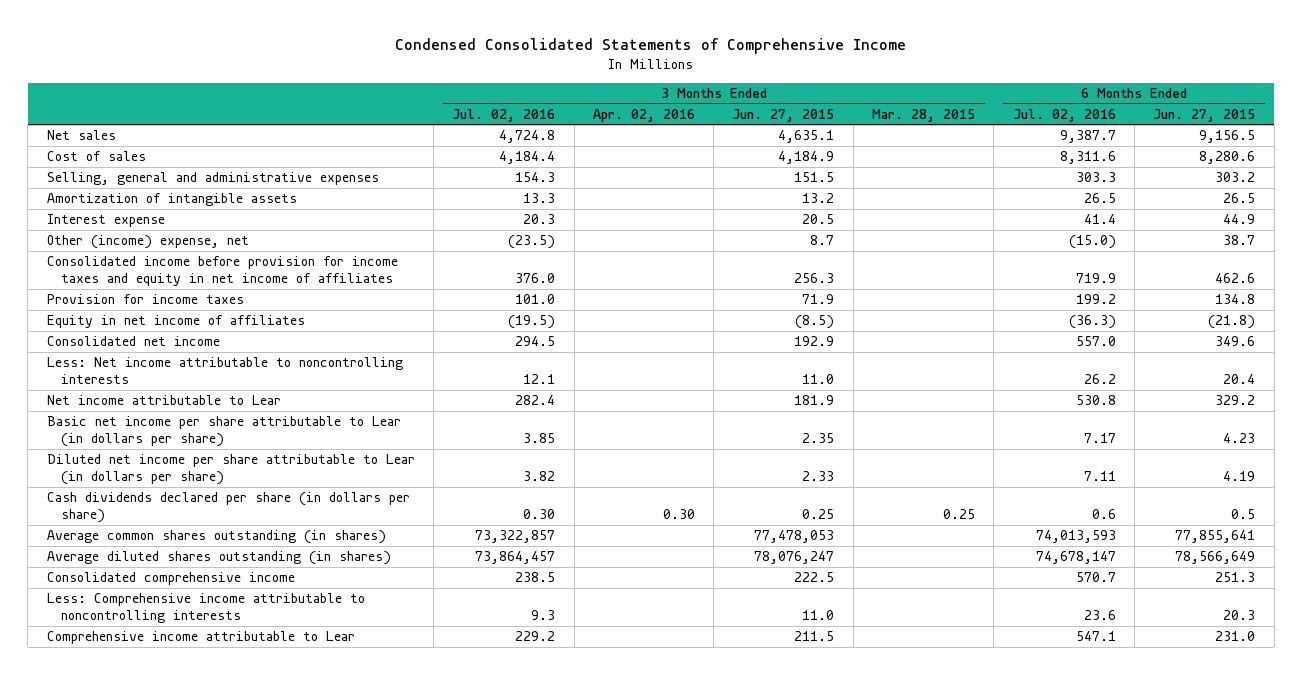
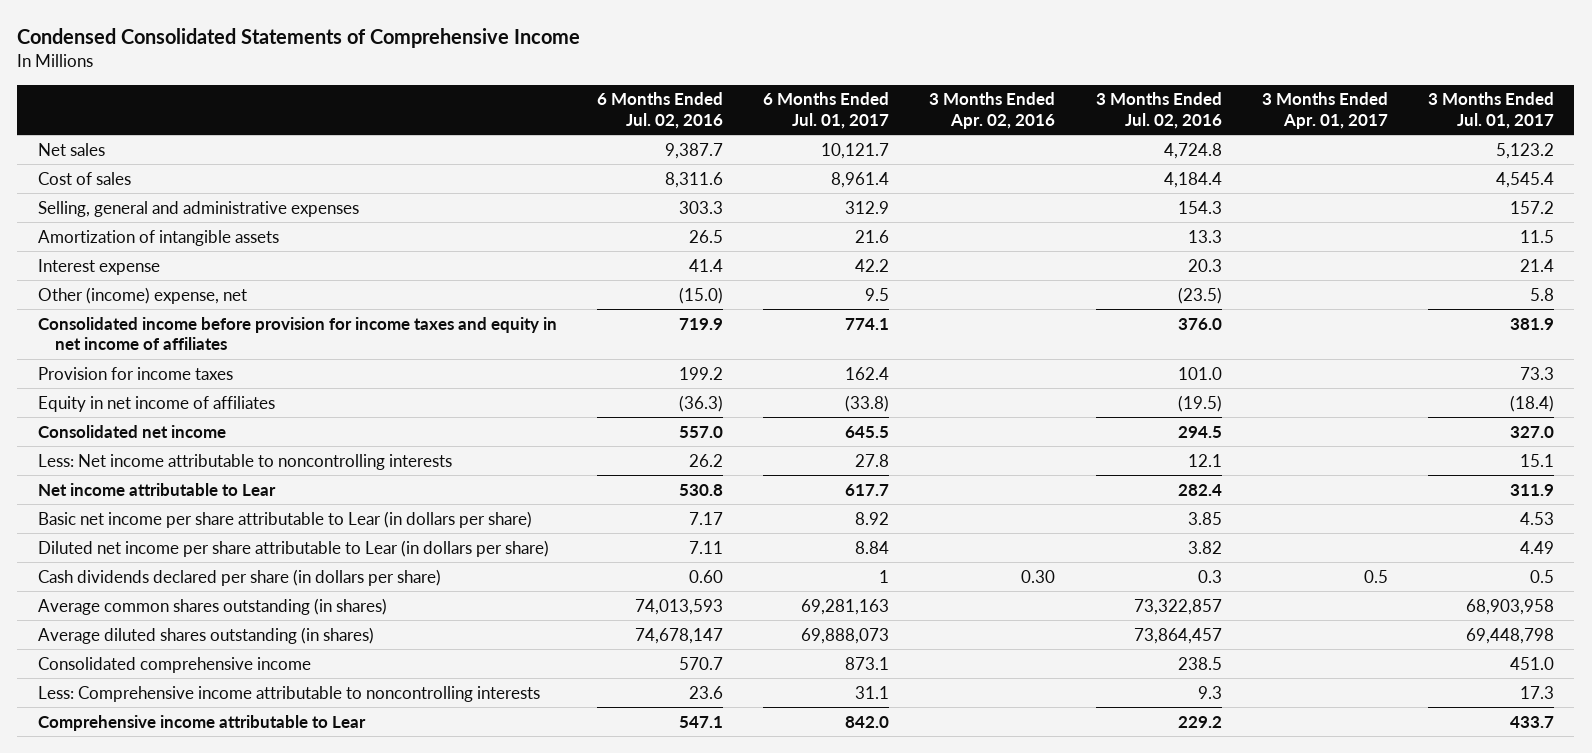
[732,108,835,122] Jun. 27, 2015 -> none
[872,108,976,122] Mar. 28, 2015 -> none
[1153,108,1256,122] Jun. 27, 2015 -> none
none -> [763,92,890,129] 6 Months Ended Jul. 01, 2017
none -> [1261,92,1388,129] 3 Months Ended Apr. 01, 2017
none -> [1428,92,1555,129] 3 Months Ended Jul. 01, 2017
[523,509,556,520] 0.30 -> [1197,569,1222,583] 0.3
[1091,509,1116,520] 0.6 -> [688,569,723,583] 0.60

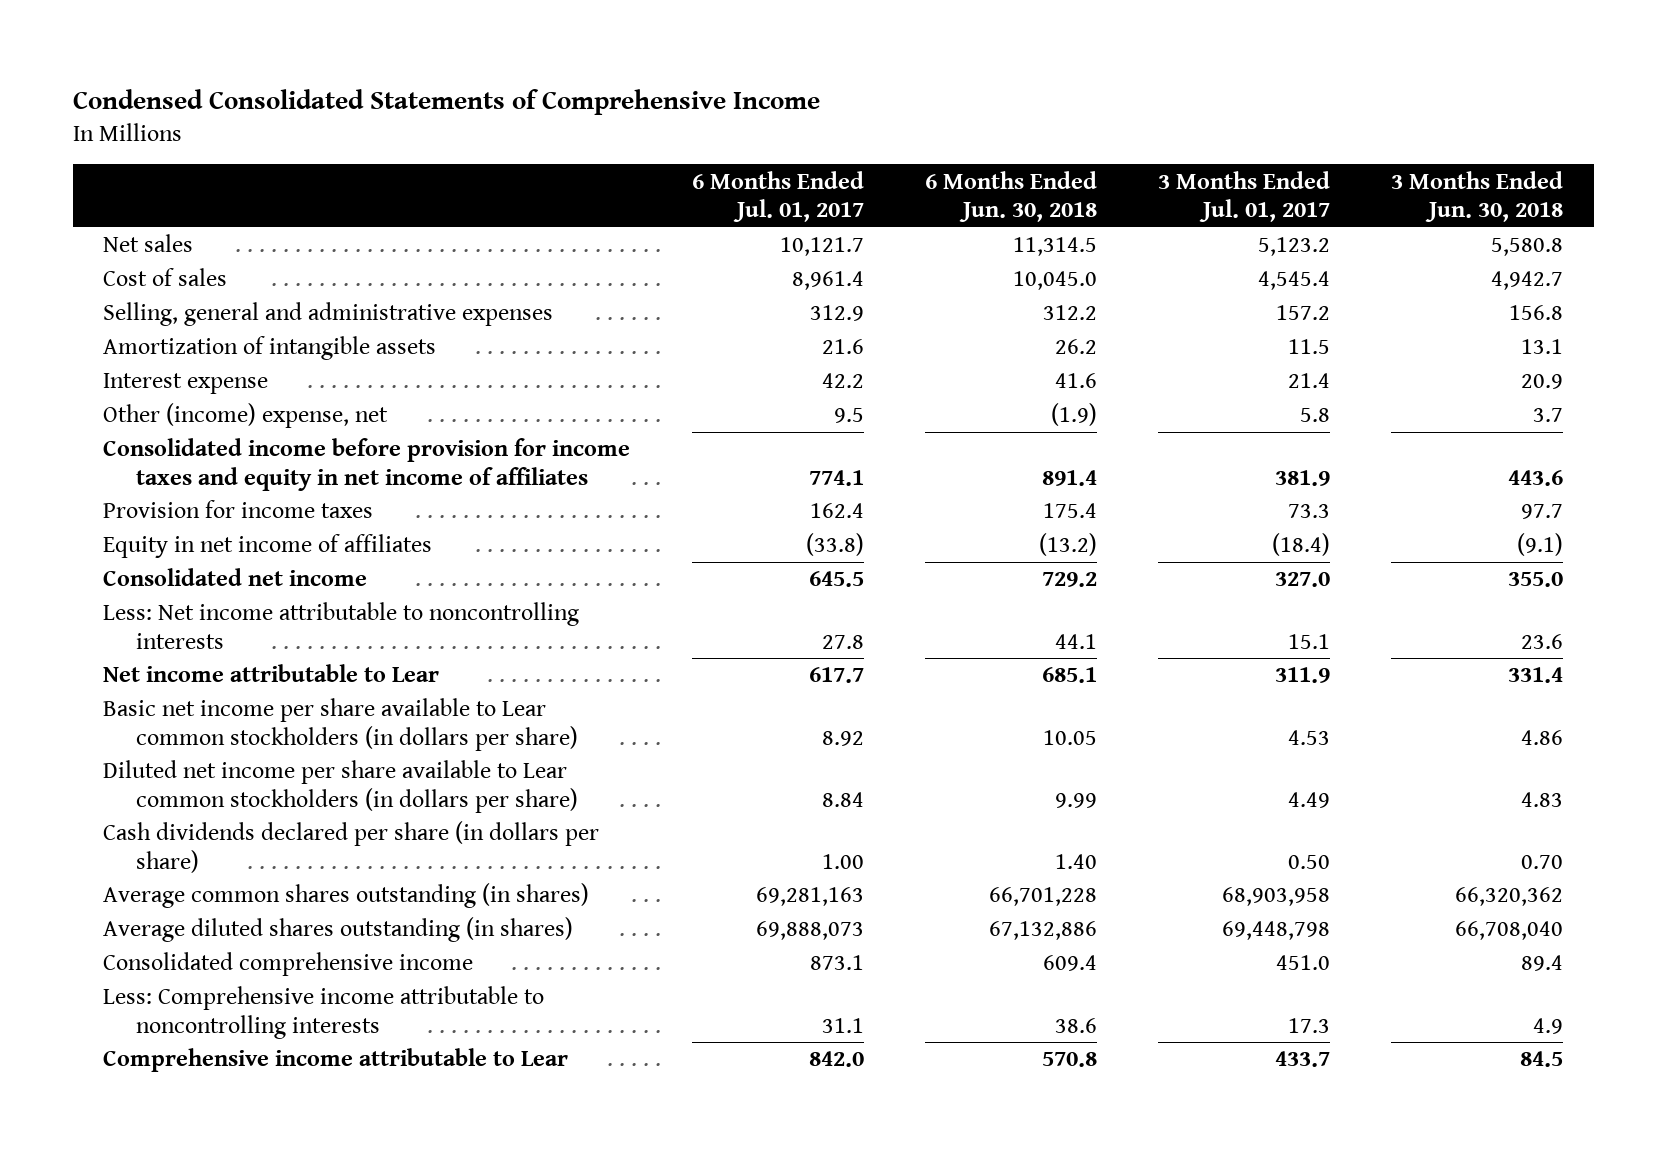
[596,92,723,129] 6 Months Ended Jul. 02, 2016 -> none
[929,92,1056,129] 3 Months Ended Apr. 02, 2016 -> none
[1095,92,1222,129] 3 Months Ended Jul. 02, 2016 -> none
[1261,92,1388,129] 3 Months Ended Apr. 01, 2017 -> none
none -> [924,170,1097,222] 6 Months Ended Jun. 30, 2018
none -> [1391,170,1564,222] 3 Months Ended Jun. 30, 2018
[37,510,532,528] Basic net income per share attributable to Lear (in dollars per share) -> [103,698,579,751] Basic net income per share available to Lear common stockholders (in dollars per share)
[37,539,549,557] Diluted net income per share attributable to Lear (in dollars per share) -> [103,760,579,813] Diluted net income per share available to Lear common stockholders (in dollars per share)
[879,569,890,583] 1 -> [821,853,864,869] 1.00
[1530,569,1555,583] 0.5 -> [1288,854,1331,869] 0.50

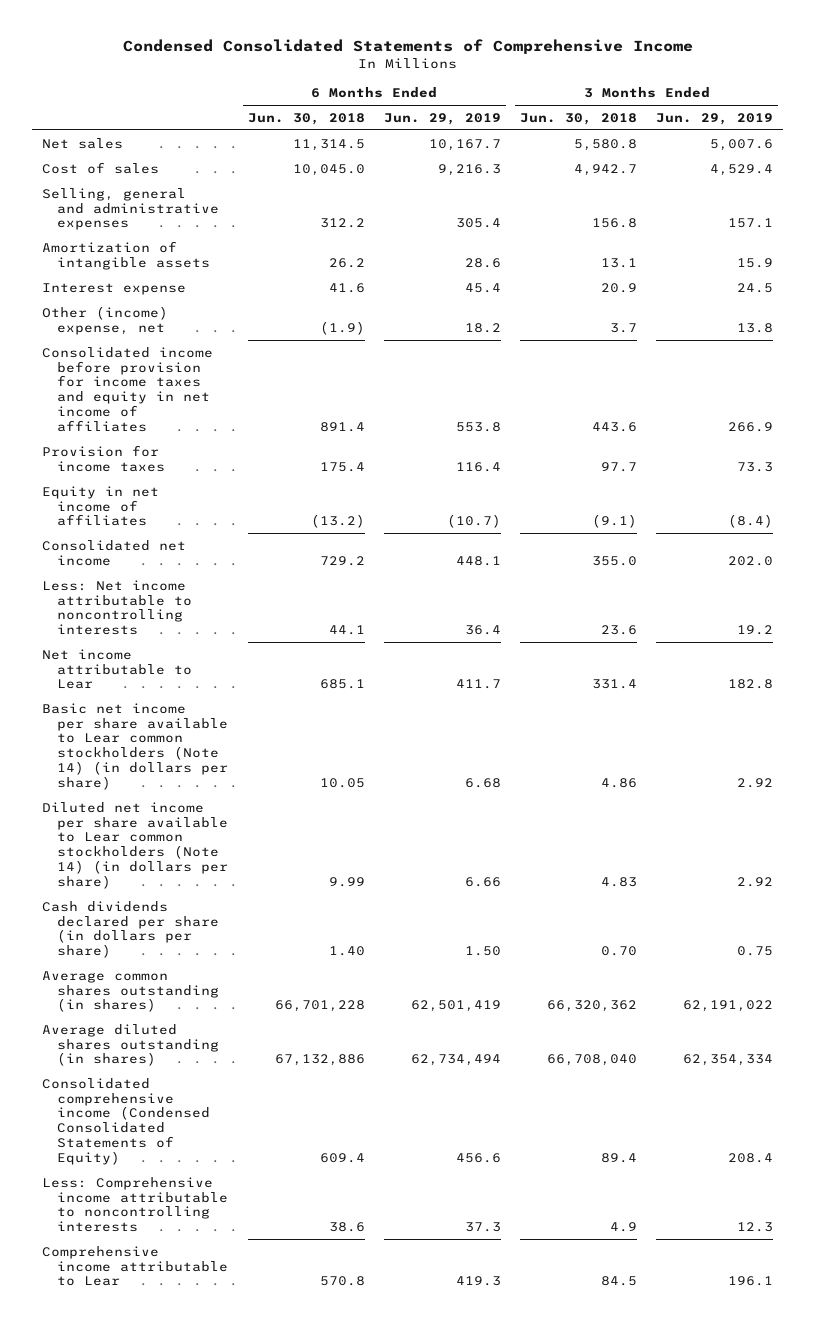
[691,170,864,222] 6 Months Ended Jul. 01, 2017 -> none
[1158,170,1331,222] 3 Months Ended Jul. 01, 2017 -> none
none -> [383,112,501,125] Jun. 29, 2019
none -> [656,112,774,125] Jun. 29, 2019
[103,698,579,751] Basic net income per share available to Lear common stockholders (in dollars per share) -> [41,702,229,791] Basic net income per share available to Lear common stockholders (Note 14) (in dollars per share)
[103,760,579,813] Diluted net income per share available to Lear common stockholders (in dollars per share) -> [41,801,229,890] Diluted net income per share available to Lear common stockholders (Note 14) (in dollars per share)
[103,952,474,977] Consolidated comprehensive income -> [41,1077,211,1166] Consolidated comprehensive income (Condensed Consolidated Statements of Equity)

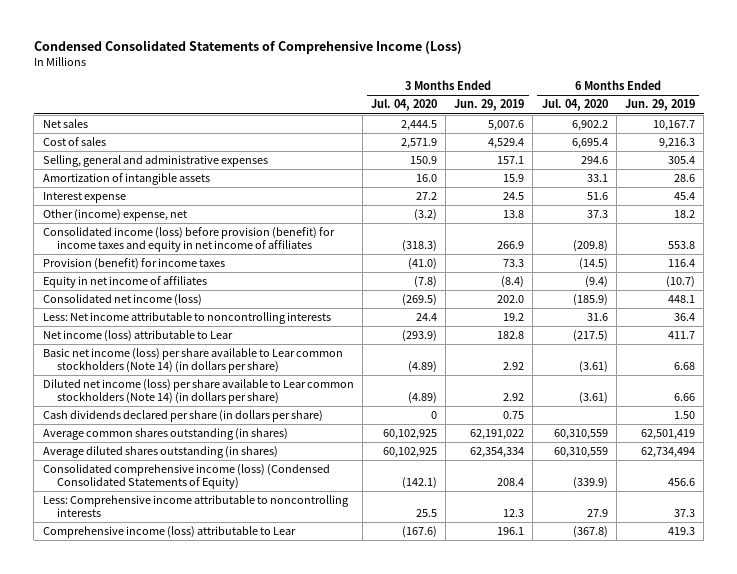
[122,39,693,55] Condensed Consolidated Statements of Comprehensive Income -> [33,39,462,54] Condensed Consolidated Statements of Comprehensive Income (Loss)
[247,112,365,125] Jun. 30, 2018 -> none
[520,112,638,125] Jun. 30, 2018 -> none
none -> [370,99,437,112] Jul. 04, 2020
none -> [541,99,608,112] Jul. 04, 2020
[41,346,213,433] Consolidated income before provision for income taxes and equity in net income of affiliates -> [42,227,335,253] Consolidated income (loss) before provision (benefit) for income taxes and equity in net income of affiliates
[41,444,166,472] Provision for income taxes -> [42,258,225,271] Provision (benefit) for income taxes
[41,539,186,566] Consolidated net income -> [42,294,202,307] Consolidated net income (loss)
[41,648,193,690] Net income attributable to Lear -> [42,330,233,343] Net income (loss) attributable to Lear
[41,702,229,791] Basic net income per share available to Lear common stockholders (Note 14) (in dollars per share) -> [42,348,343,374] Basic net income (loss) per share available to Lear common stockholders (Note 14) (in dollars per share)
[41,801,229,890] Diluted net income per share available to Lear common stockholders (Note 14) (in dollars per share) -> [42,379,354,405] Diluted net income (loss) per share available to Lear common stockholders (Note 14) (in dollars per share)
[41,1077,211,1166] Consolidated comprehensive income (Condensed Consolidated Statements of Equity) -> [42,464,330,490] Consolidated comprehensive income (loss) (Condensed Consolidated Statements of Equity)
[41,1245,229,1287] Comprehensive income attributable to Lear -> [42,526,296,539] Comprehensive income (loss) attributable to Lear

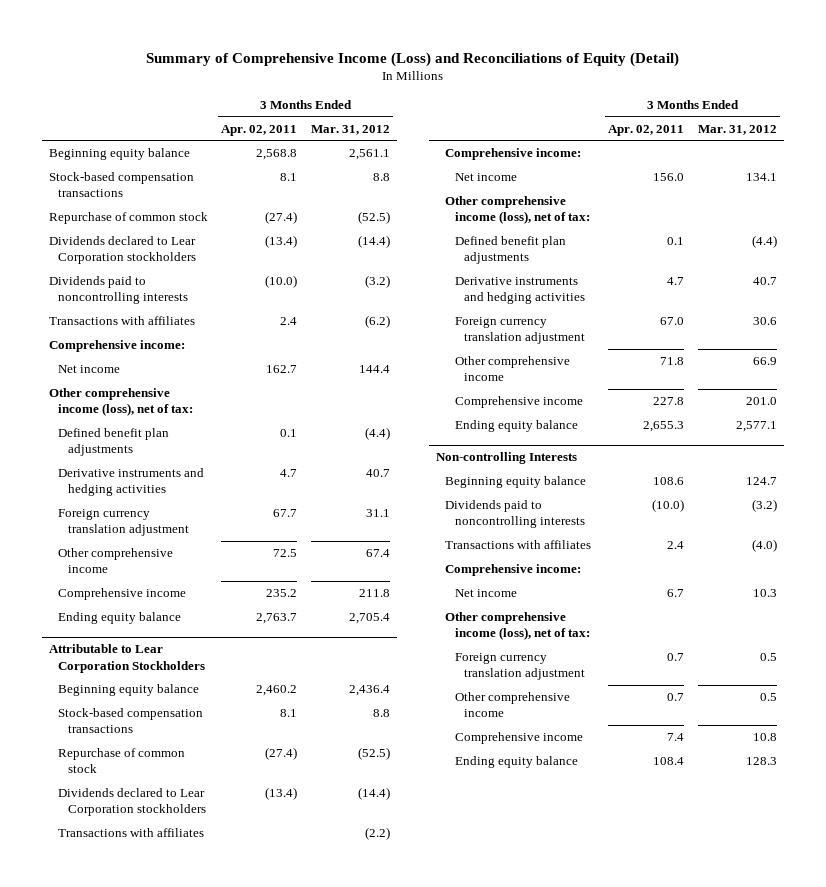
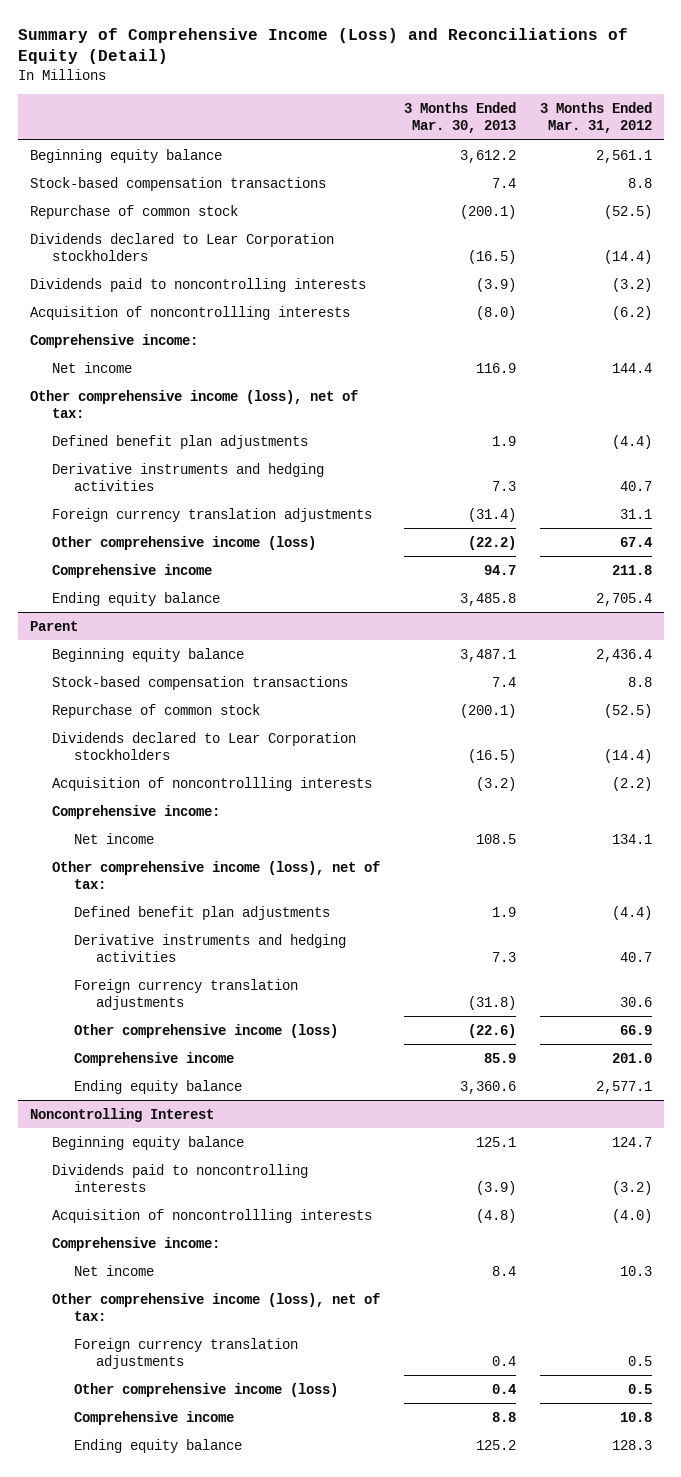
[221,124,298,136] Apr. 02, 2011 -> none
none -> [403,102,516,134] 3 Months Ended Mar. 30, 2013
[49,316,196,326] Transactions with affiliates -> none
none -> [29,305,350,320] Acquisition of noncontrollling interests
[58,509,189,537] Foreign currency translation adjustment -> [51,507,372,522] Foreign currency translation adjustments
[58,548,174,574] Other comprehensive income -> [51,535,316,550] Other comprehensive income (loss)
[49,644,206,673] Attributable to Lear Corporation Stockholders -> none
none -> [29,620,78,631] Parent
[58,828,205,838] Transactions with affiliates -> none
none -> [51,776,372,791] Acquisition of noncontrollling interests
[454,317,586,345] Foreign currency translation adjustment -> [73,978,298,1011] Foreign currency translation adjustments
[454,356,570,382] Other comprehensive income -> [73,1023,338,1038] Other comprehensive income (loss)
[435,452,577,465] Non-controlling Interests -> none
none -> [29,1107,214,1122] Noncontrolling Interest
[445,540,592,550] Transactions with affiliates -> none
none -> [51,1208,372,1223] Acquisition of noncontrollling interests
[454,653,586,681] Foreign currency translation adjustment -> [73,1337,298,1370] Foreign currency translation adjustments
[454,692,570,718] Other comprehensive income -> [73,1382,338,1397] Other comprehensive income (loss)

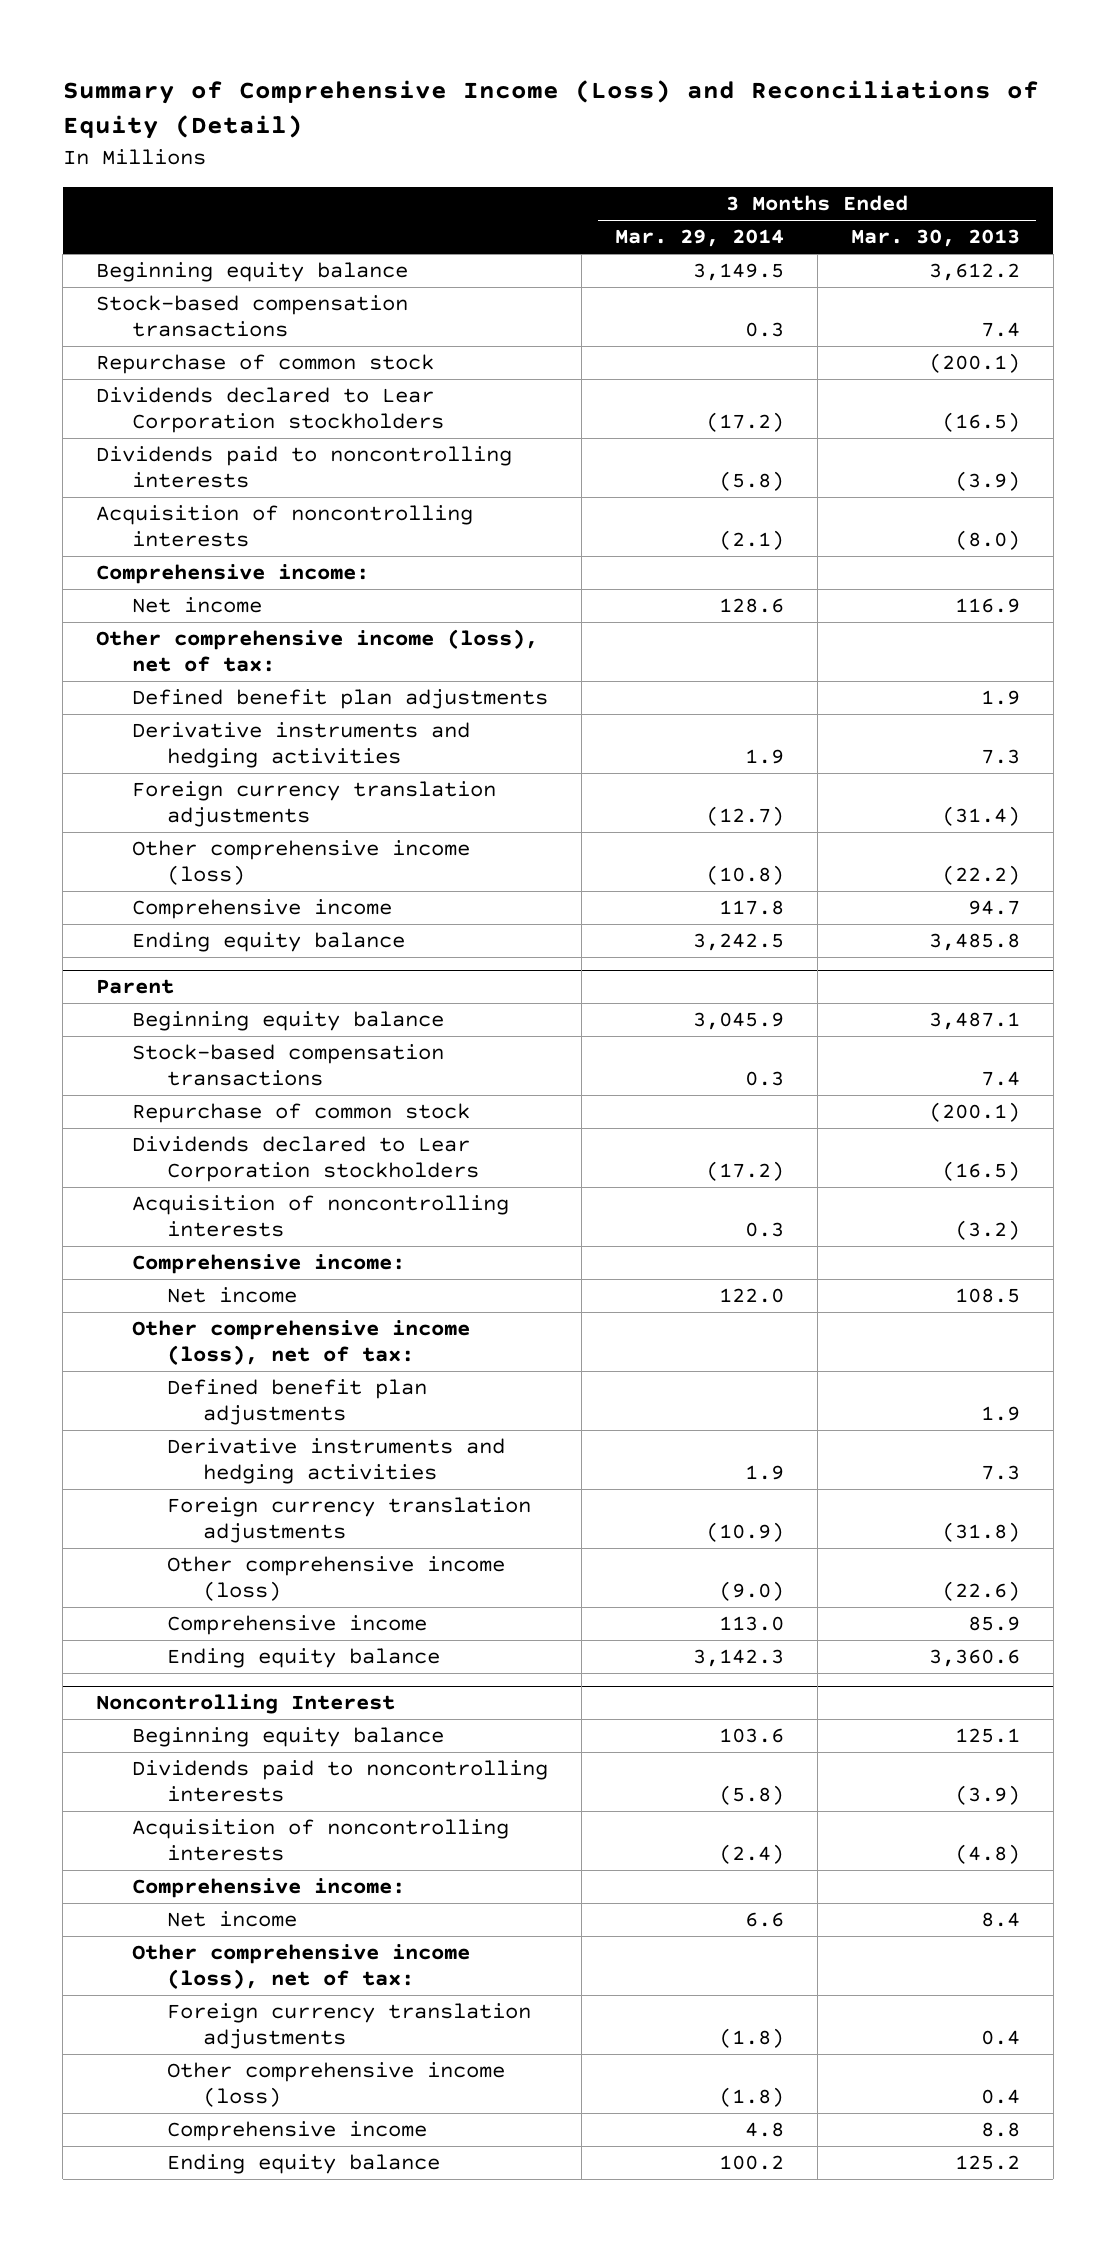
[539,102,652,134] 3 Months Ended Mar. 31, 2012 -> none
none -> [614,229,784,248] Mar. 29, 2014
[29,305,350,320] Acquisition of noncontrollling interests -> [96,505,474,548] Acquisition of noncontrolling interests
[51,776,372,791] Acquisition of noncontrollling interests -> [131,1195,509,1238] Acquisition of noncontrolling interests
[51,1208,372,1223] Acquisition of noncontrollling interests -> [131,1819,509,1862] Acquisition of noncontrolling interests

